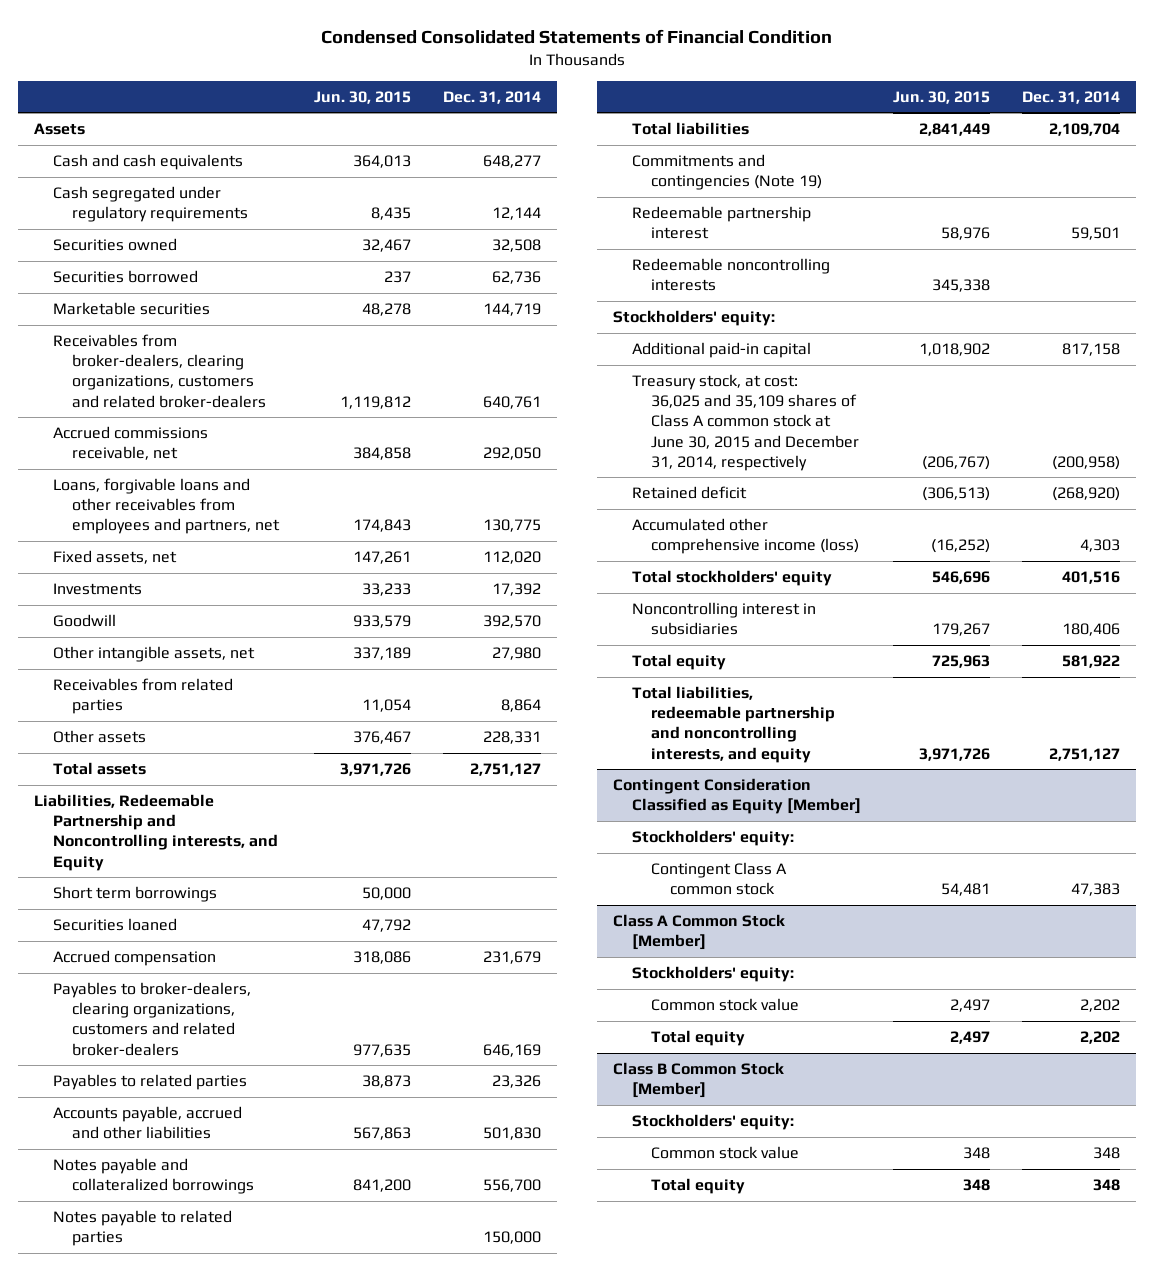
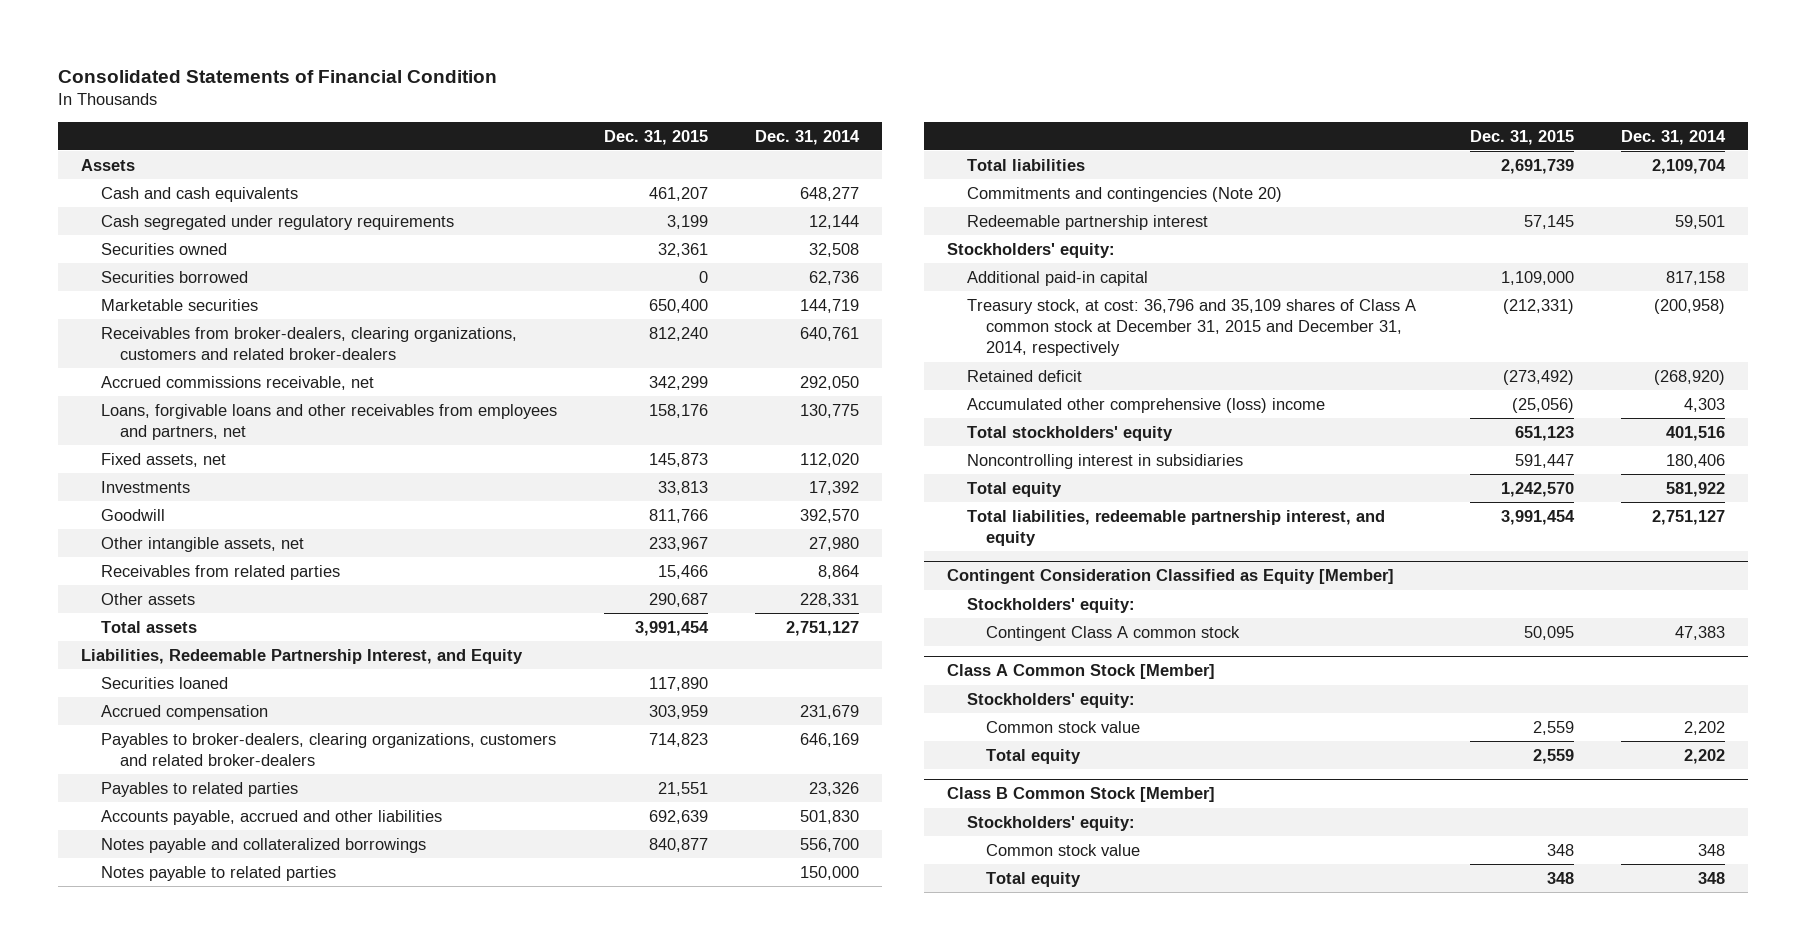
[321,29,833,45] Condensed Consolidated Statements of Financial Condition -> [57,70,497,84] Consolidated Statements of Financial Condition
[314,90,412,104] Jun. 30, 2015 -> none
none -> [603,129,708,145] Dec. 31, 2015
[53,885,218,902] Short term borrowings -> none
[34,793,279,871] Liabilities, Redeemable Partnership and Noncontrolling interests, and Equity -> [81,648,524,664] Liabilities, Redeemable Partnership Interest, and Equity
[632,153,823,191] Commitments and contingencies (Note 19) -> [966,186,1282,202] Commitments and contingencies (Note 20)
[632,257,831,292] Redeemable noncontrolling interests -> none
[632,373,860,471] Treasury stock, at cost: 36,025 and 35,109 shares of Class A common stock at June 30, 2015 and December 31, 2014, respectively -> [966,298,1416,357] Treasury stock, at cost: 36,796 and 35,109 shares of Class A common stock at December 31, 2015 and December 31, 2014, respectively
[632,517,860,555] Accumulated other comprehensive income (loss) -> [966,397,1325,413] Accumulated other comprehensive (loss) income
[632,685,836,763] Total liabilities, redeemable partnership and noncontrolling interests, and equity -> [966,509,1385,547] Total liabilities, redeemable partnership interest, and equity

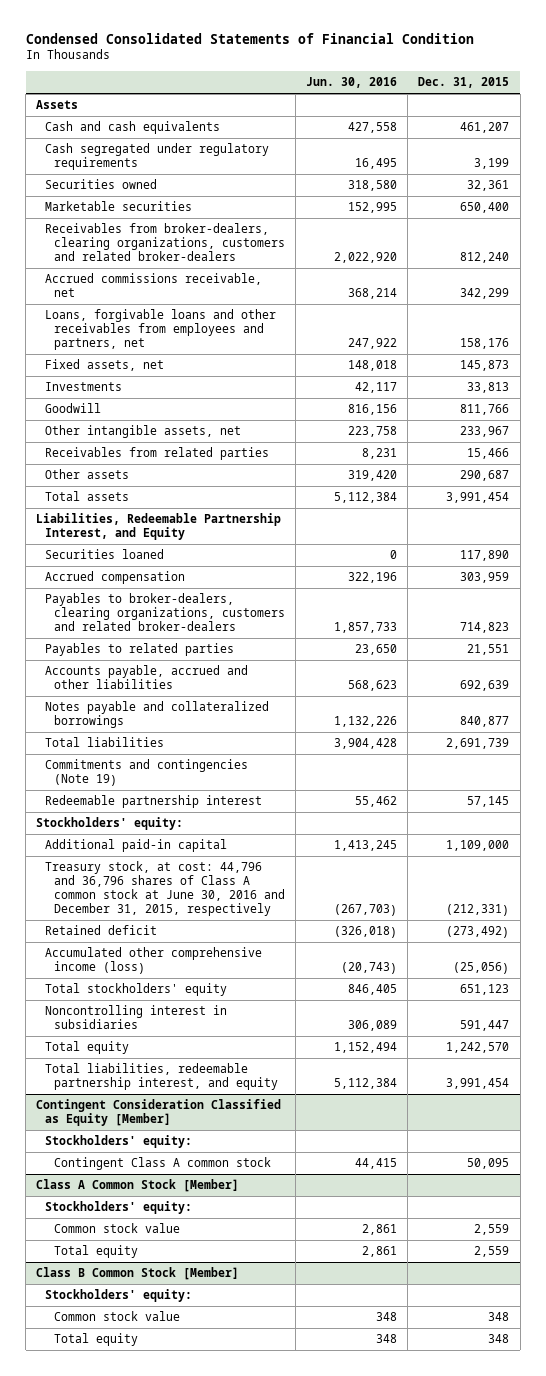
[57,70,497,84] Consolidated Statements of Financial Condition -> [25,32,474,44] Condensed Consolidated Statements of Financial Condition
[754,129,860,145] Dec. 31, 2014 -> none
none -> [306,77,398,89] Jun. 30, 2016
[100,270,248,283] Securities borrowed -> none
[100,865,336,881] Notes payable to related parties -> none
[966,186,1282,202] Commitments and contingencies (Note 20) -> [45,759,249,787] Commitments and contingencies (Note 19)
[966,298,1416,357] Treasury stock, at cost: 36,796 and 35,109 shares of Class A common stock at December 31, 2015 and December 31, 2014, respectively -> [45,861,285,917] Treasury stock, at cost: 44,796 and 36,796 shares of Class A common stock at June 30, 2016 and December 31, 2015, respectively
[966,397,1325,413] Accumulated other comprehensive (loss) income -> [45,947,263,975] Accumulated other comprehensive income (loss)

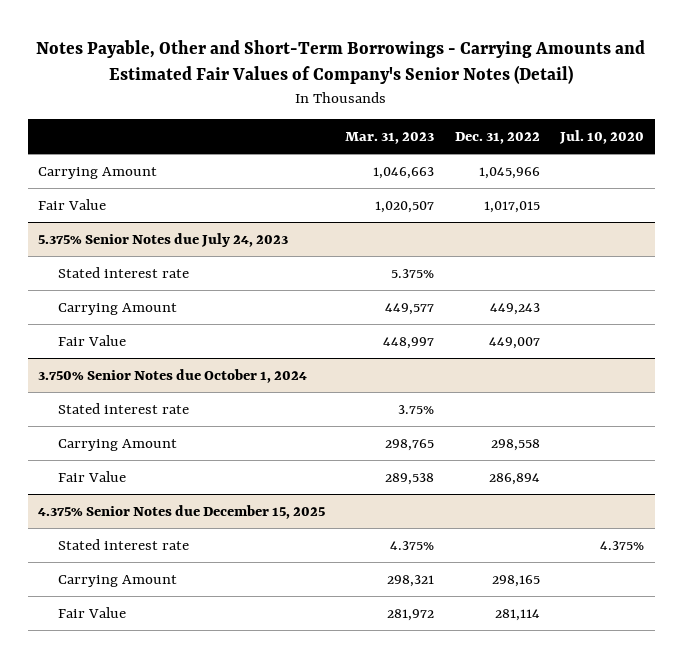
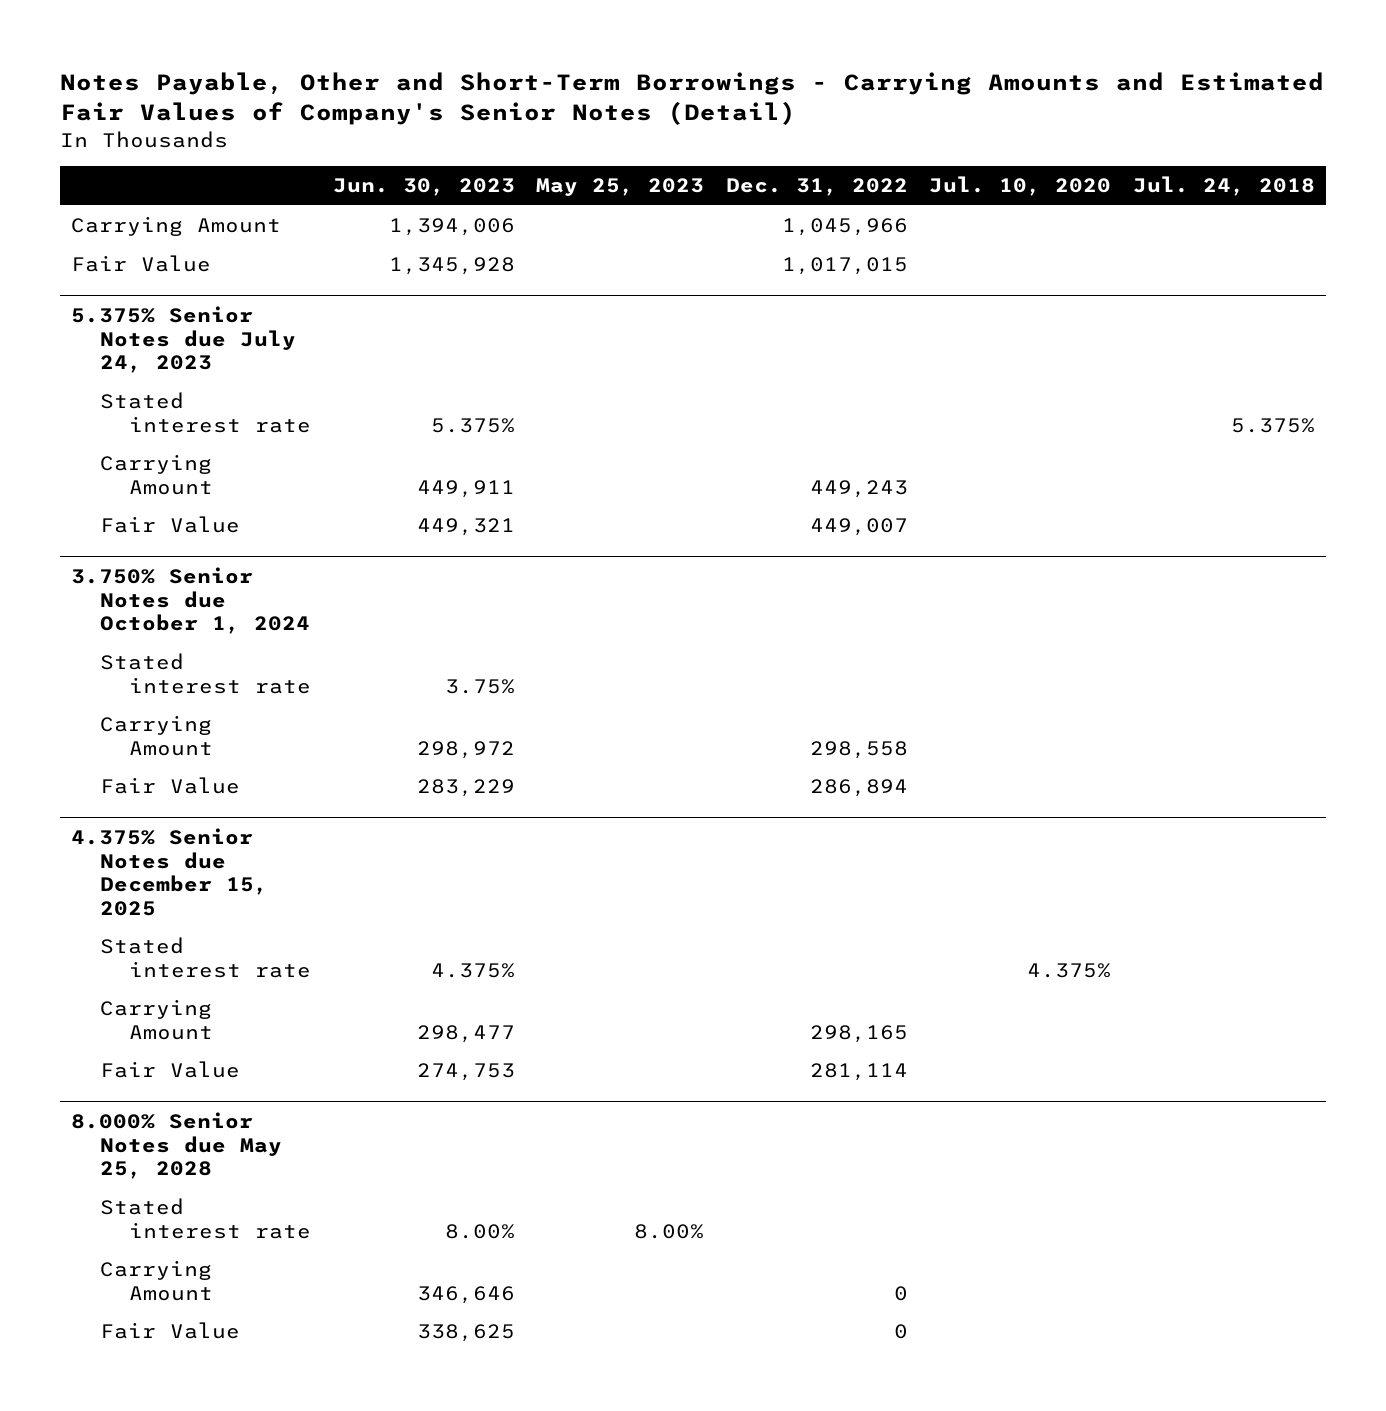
[345,132,435,145] Mar. 31, 2023 -> none
none -> [332,178,515,197] Jun. 30, 2023
none -> [536,178,705,197] May 25, 2023
none -> [1133,176,1316,197] Jul. 24, 2018
none -> [71,1111,283,1180] 8.000% Senior Notes due May 25, 2028
none -> [100,1198,311,1239] Stated interest rate
none -> [100,1260,213,1301] Carrying Amount
none -> [100,1322,241,1340] Fair Value

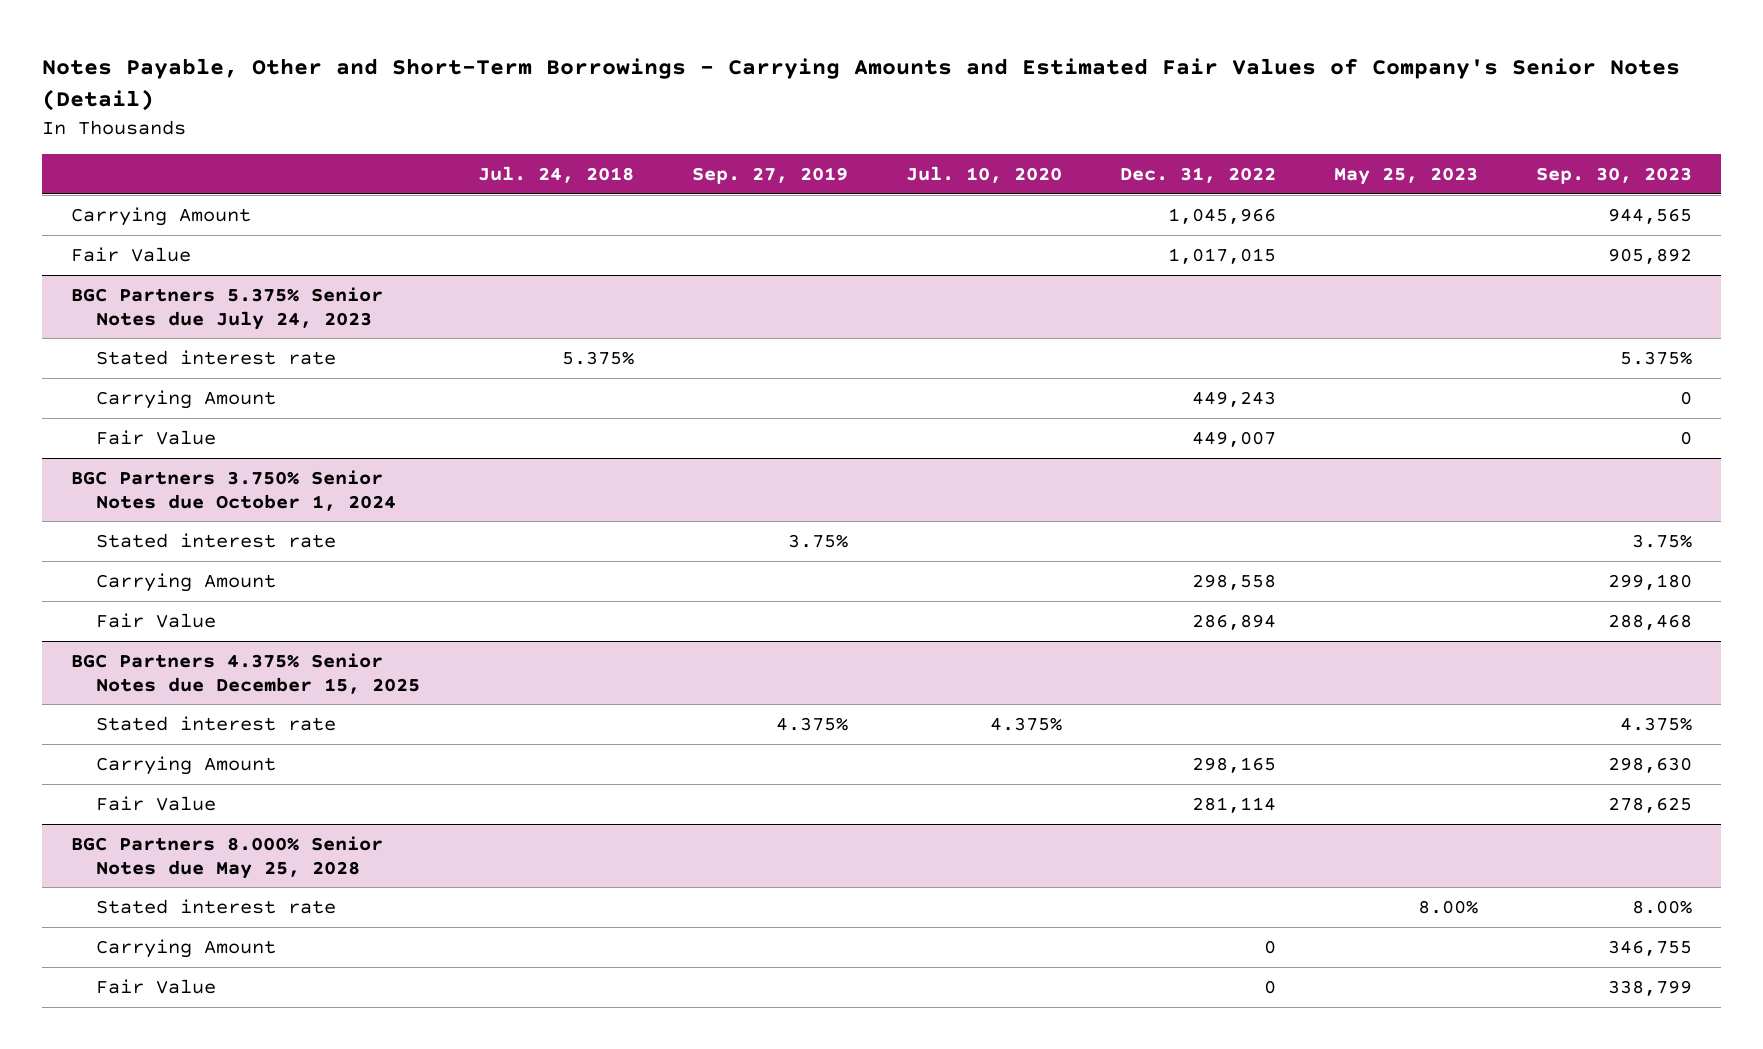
[332,178,515,197] Jun. 30, 2023 -> none
none -> [692,167,849,185] Sep. 27, 2019
none -> [1535,167,1692,185] Sep. 30, 2023
[71,305,297,374] 5.375% Senior Notes due July 24, 2023 -> [70,286,383,330] BGC Partners 5.375% Senior Notes due July 24, 2023
[71,566,311,635] 3.750% Senior Notes due October 1, 2024 -> [70,469,397,511] BGC Partners 3.750% Senior Notes due October 1, 2024
[71,827,269,916] 4.375% Senior Notes due December 15, 2025 -> [70,652,421,694] BGC Partners 4.375% Senior Notes due December 15, 2025
[71,1111,283,1180] 8.000% Senior Notes due May 25, 2028 -> [70,835,383,879] BGC Partners 8.000% Senior Notes due May 25, 2028

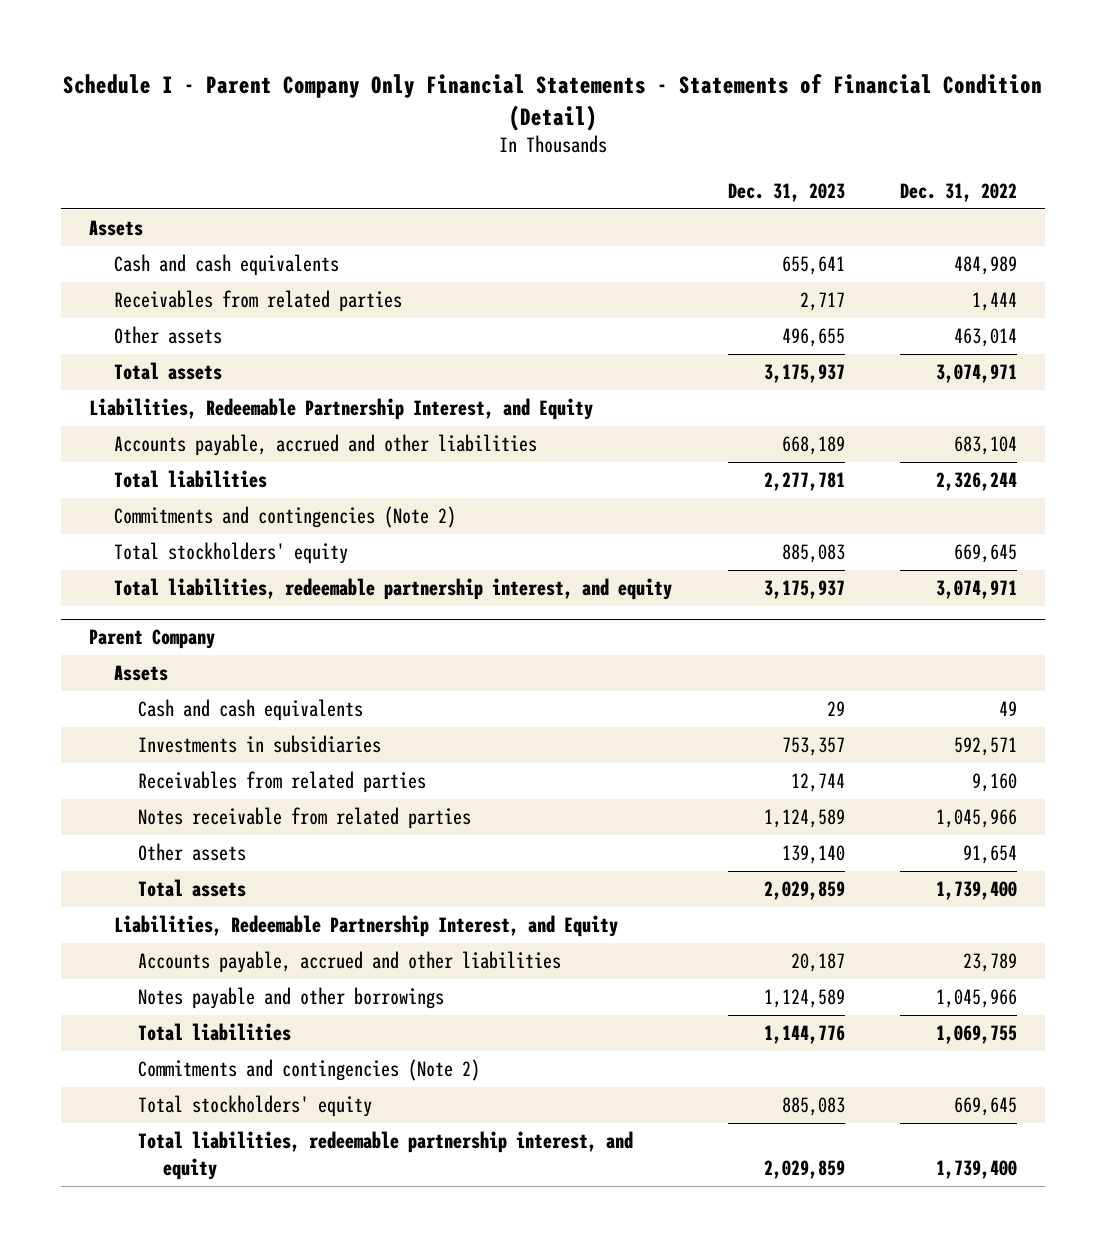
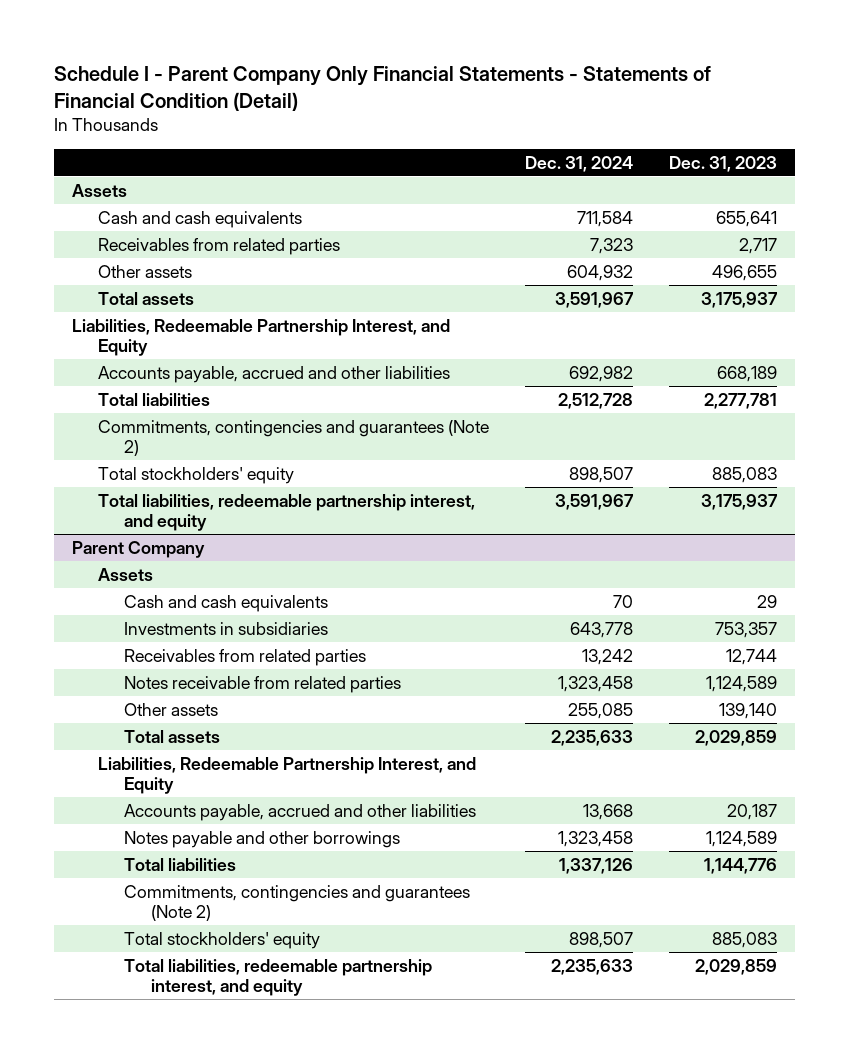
[900,182,1018,202] Dec. 31, 2022 -> none
none -> [524,155,633,172] Dec. 31, 2024
[113,506,456,529] Commitments and contingencies (Note 2) -> [97,419,489,456] Commitments, contingencies and guarantees (Note 2)
[138,1059,481,1082] Commitments and contingencies (Note 2) -> [124,884,471,921] Commitments, contingencies and guarantees (Note 2)

